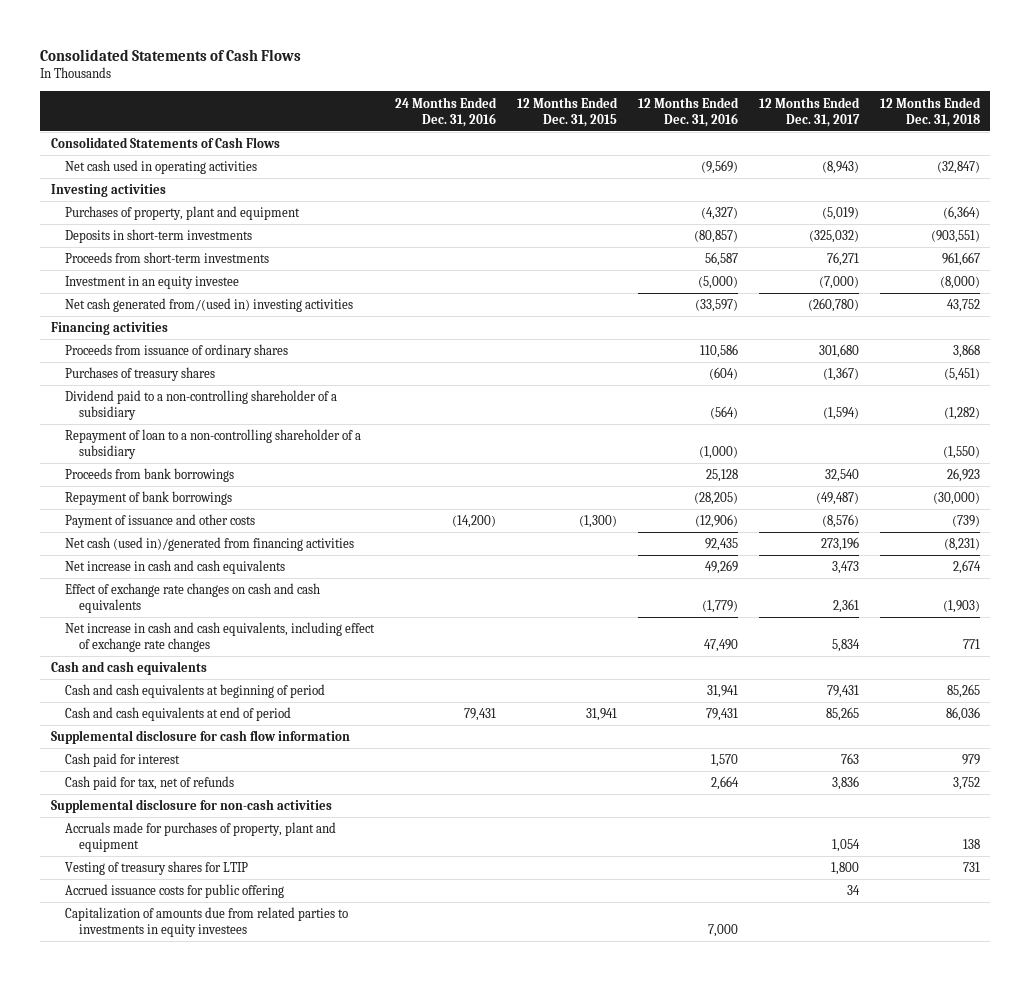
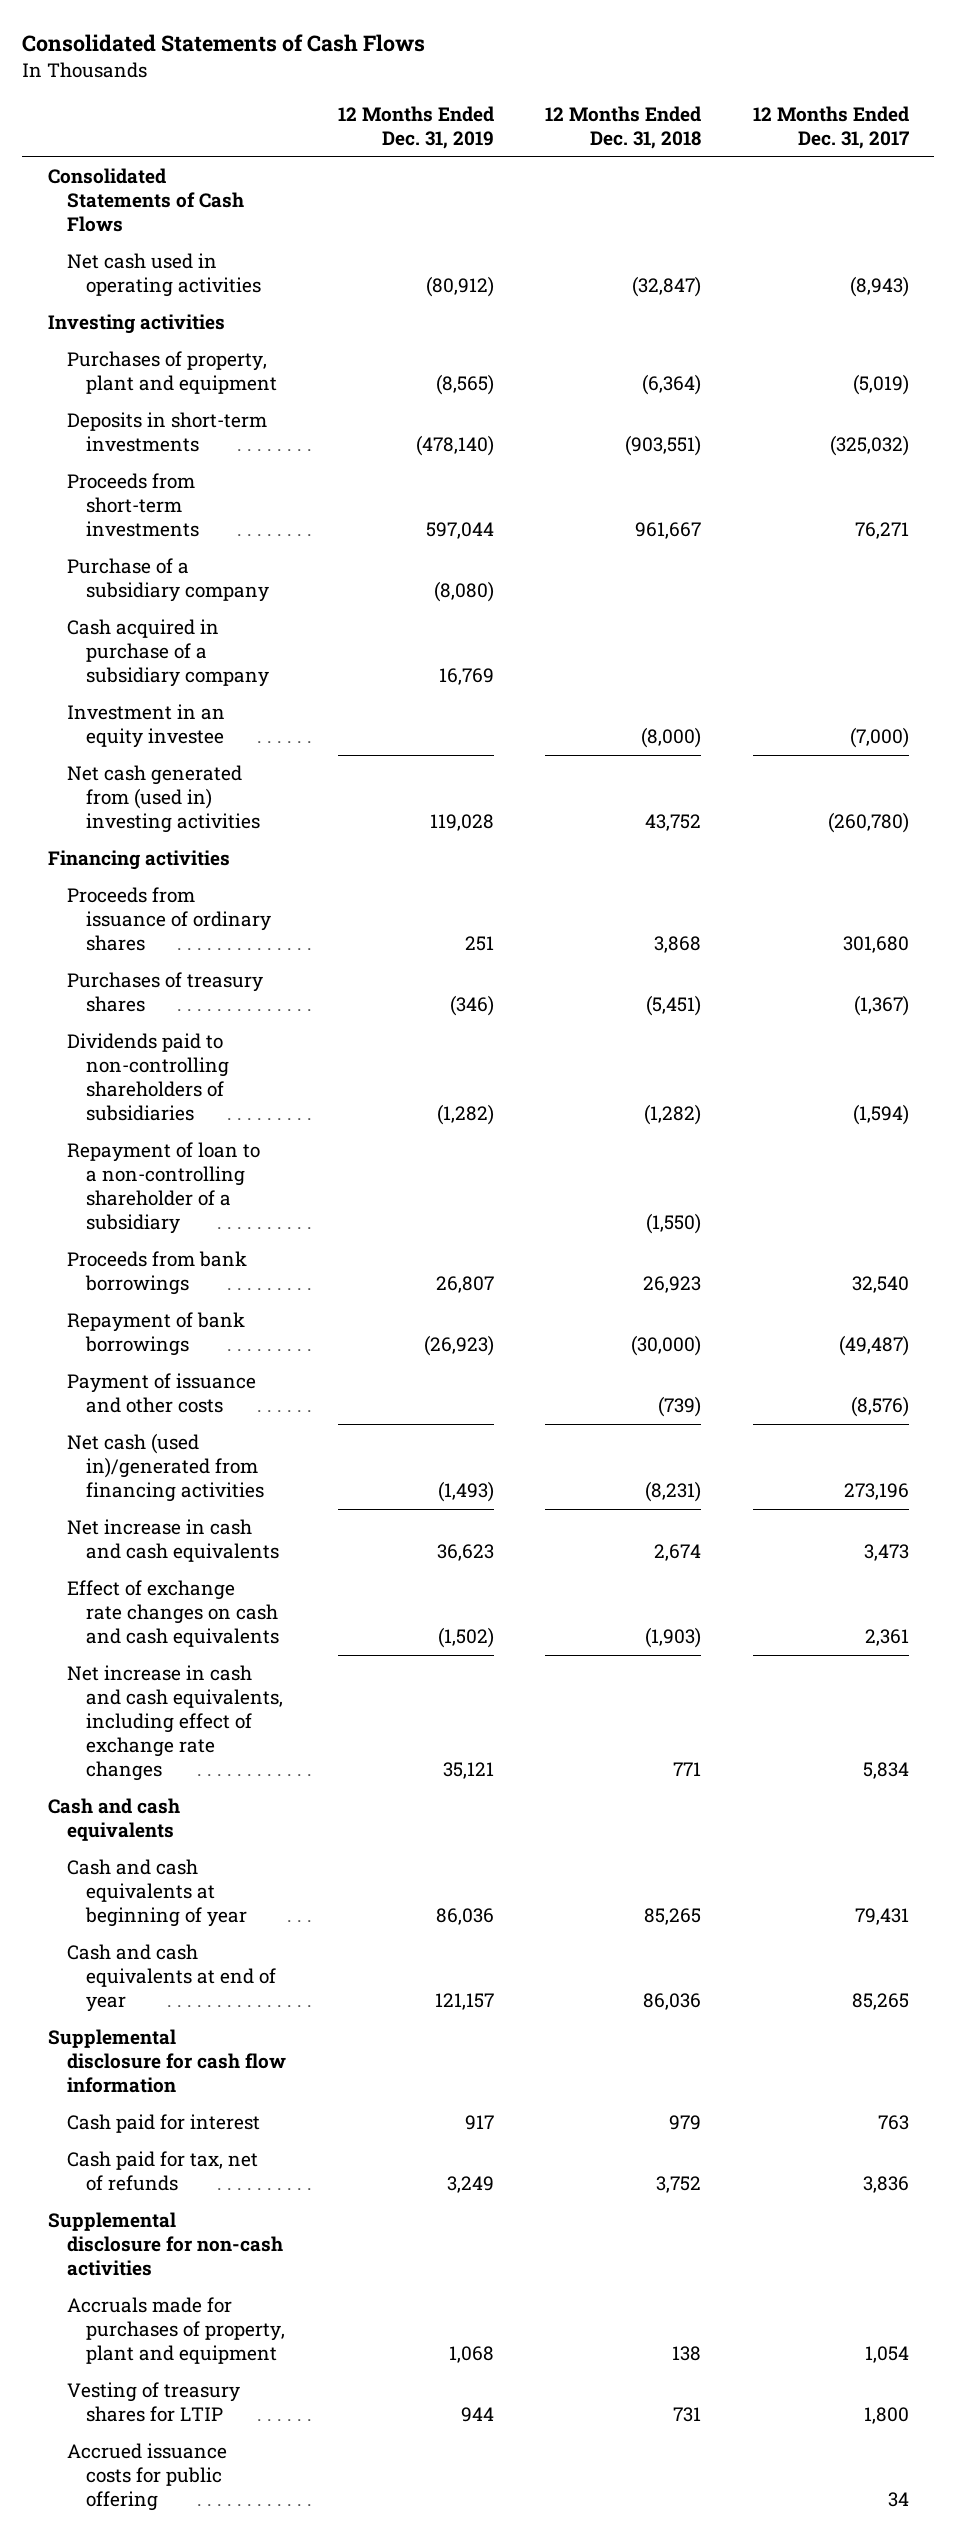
[394,96,497,127] 24 Months Ended Dec. 31, 2016 -> none
[516,96,618,127] 12 Months Ended Dec. 31, 2015 -> none
[637,96,739,127] 12 Months Ended Dec. 31, 2016 -> none
none -> [337,105,494,149] 12 Months Ended Dec. 31, 2019
none -> [67,558,270,603] Purchase of a subsidiary company
none -> [67,619,270,688] Cash acquired in purchase of a subsidiary company
[64,298,353,313] Net cash generated from/(used in) investing activities -> [67,765,261,834] Net cash generated from (used in) investing activities
[64,390,337,421] Dividend paid to a non-controlling shareholder of a subsidiary -> [67,1033,230,1121] Dividends paid to non-controlling shareholders of subsidiaries
[64,684,325,699] Cash and cash equivalents at beginning of period -> [67,1859,248,1928] Cash and cash equivalents at beginning of year
[64,707,291,722] Cash and cash equivalents at end of period -> [67,1944,277,2013] Cash and cash equivalents at end of year
[64,907,348,938] Capitalization of amounts due from related parties to investments in equity investees -> none

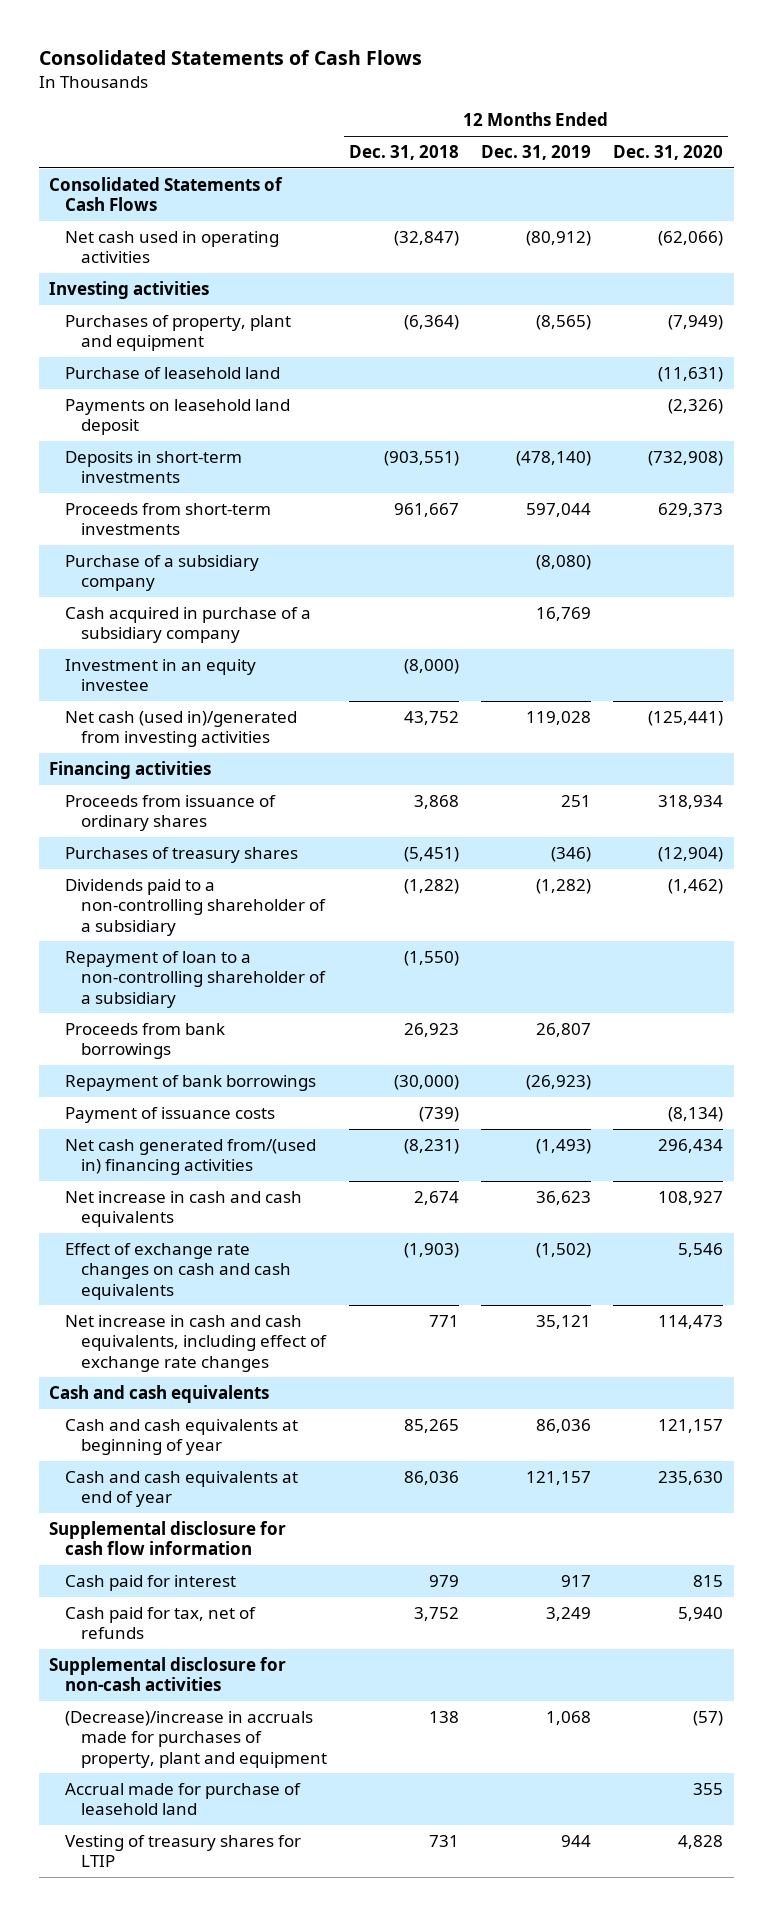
[752,105,909,149] 12 Months Ended Dec. 31, 2017 -> none
none -> [612,144,723,160] Dec. 31, 2020
none -> [65,366,281,379] Purchase of leasehold land
none -> [65,398,291,436] Payments on leasehold land deposit
[67,765,261,834] Net cash generated from (used in) investing activities -> [65,710,298,748] Net cash (used in)/generated from investing activities
[67,1033,230,1121] Dividends paid to non-controlling shareholders of subsidiaries -> [65,878,327,936] Dividends paid to a non-controlling shareholder of a subsidiary
[67,1373,257,1414] Payment of issuance and other costs -> [65,1106,276,1123] Payment of issuance costs
[67,1433,265,1503] Net cash (used in)/generated from financing activities -> [65,1138,317,1176] Net cash generated from/(used in) financing activities
[67,2297,286,2365] Accruals made for purchases of property, plant and equipment -> [65,1710,328,1768] (Decrease)/increase in accruals made for purchases of property, plant and equipment
none -> [65,1782,302,1816] Accrual made for purchase of leasehold land
[67,2443,228,2512] Accrued issuance costs for public offering -> none

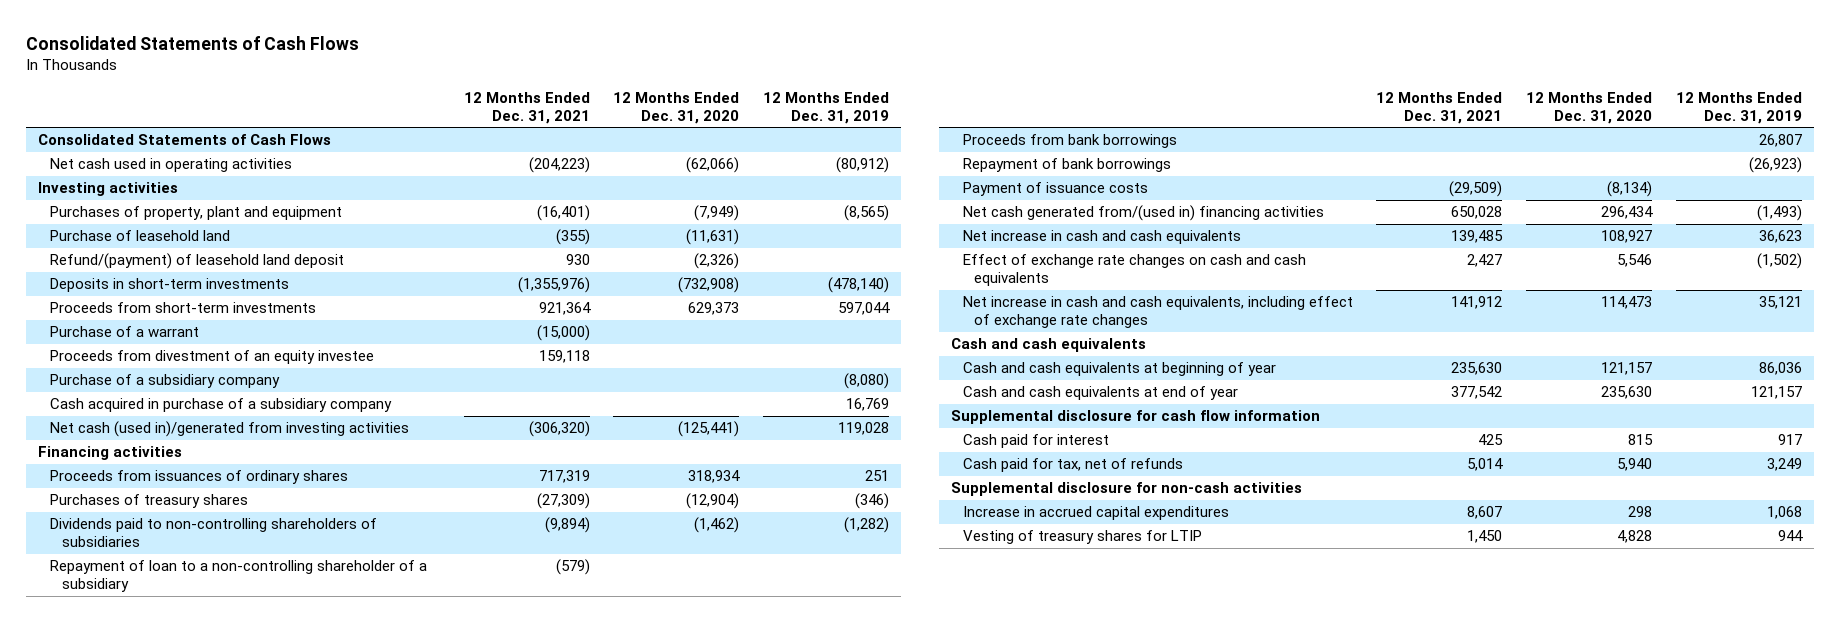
[349,144,460,160] Dec. 31, 2018 -> none
none -> [463,91,590,124] 12 Months Ended Dec. 31, 2021
[65,398,291,436] Payments on leasehold land deposit -> [49,253,344,270] Refund/(payment) of leasehold land deposit
none -> [49,326,199,338] Purchase of a warrant
none -> [49,350,374,365] Proceeds from divestment of an equity investee
[65,658,257,692] Investment in an equity investee -> none
[65,794,277,832] Proceeds from issuance of ordinary shares -> [49,470,348,485] Proceeds from issuances of ordinary shares
[65,878,327,936] Dividends paid to a non-controlling shareholder of a subsidiary -> [49,518,377,548] Dividends paid to non-controlling shareholders of subsidiaries
[65,1710,328,1768] (Decrease)/increase in accruals made for purchases of property, plant and equipment -> none
[65,1782,302,1816] Accrual made for purchase of leasehold land -> none
none -> [962,506,1229,521] Increase in accrued capital expenditures

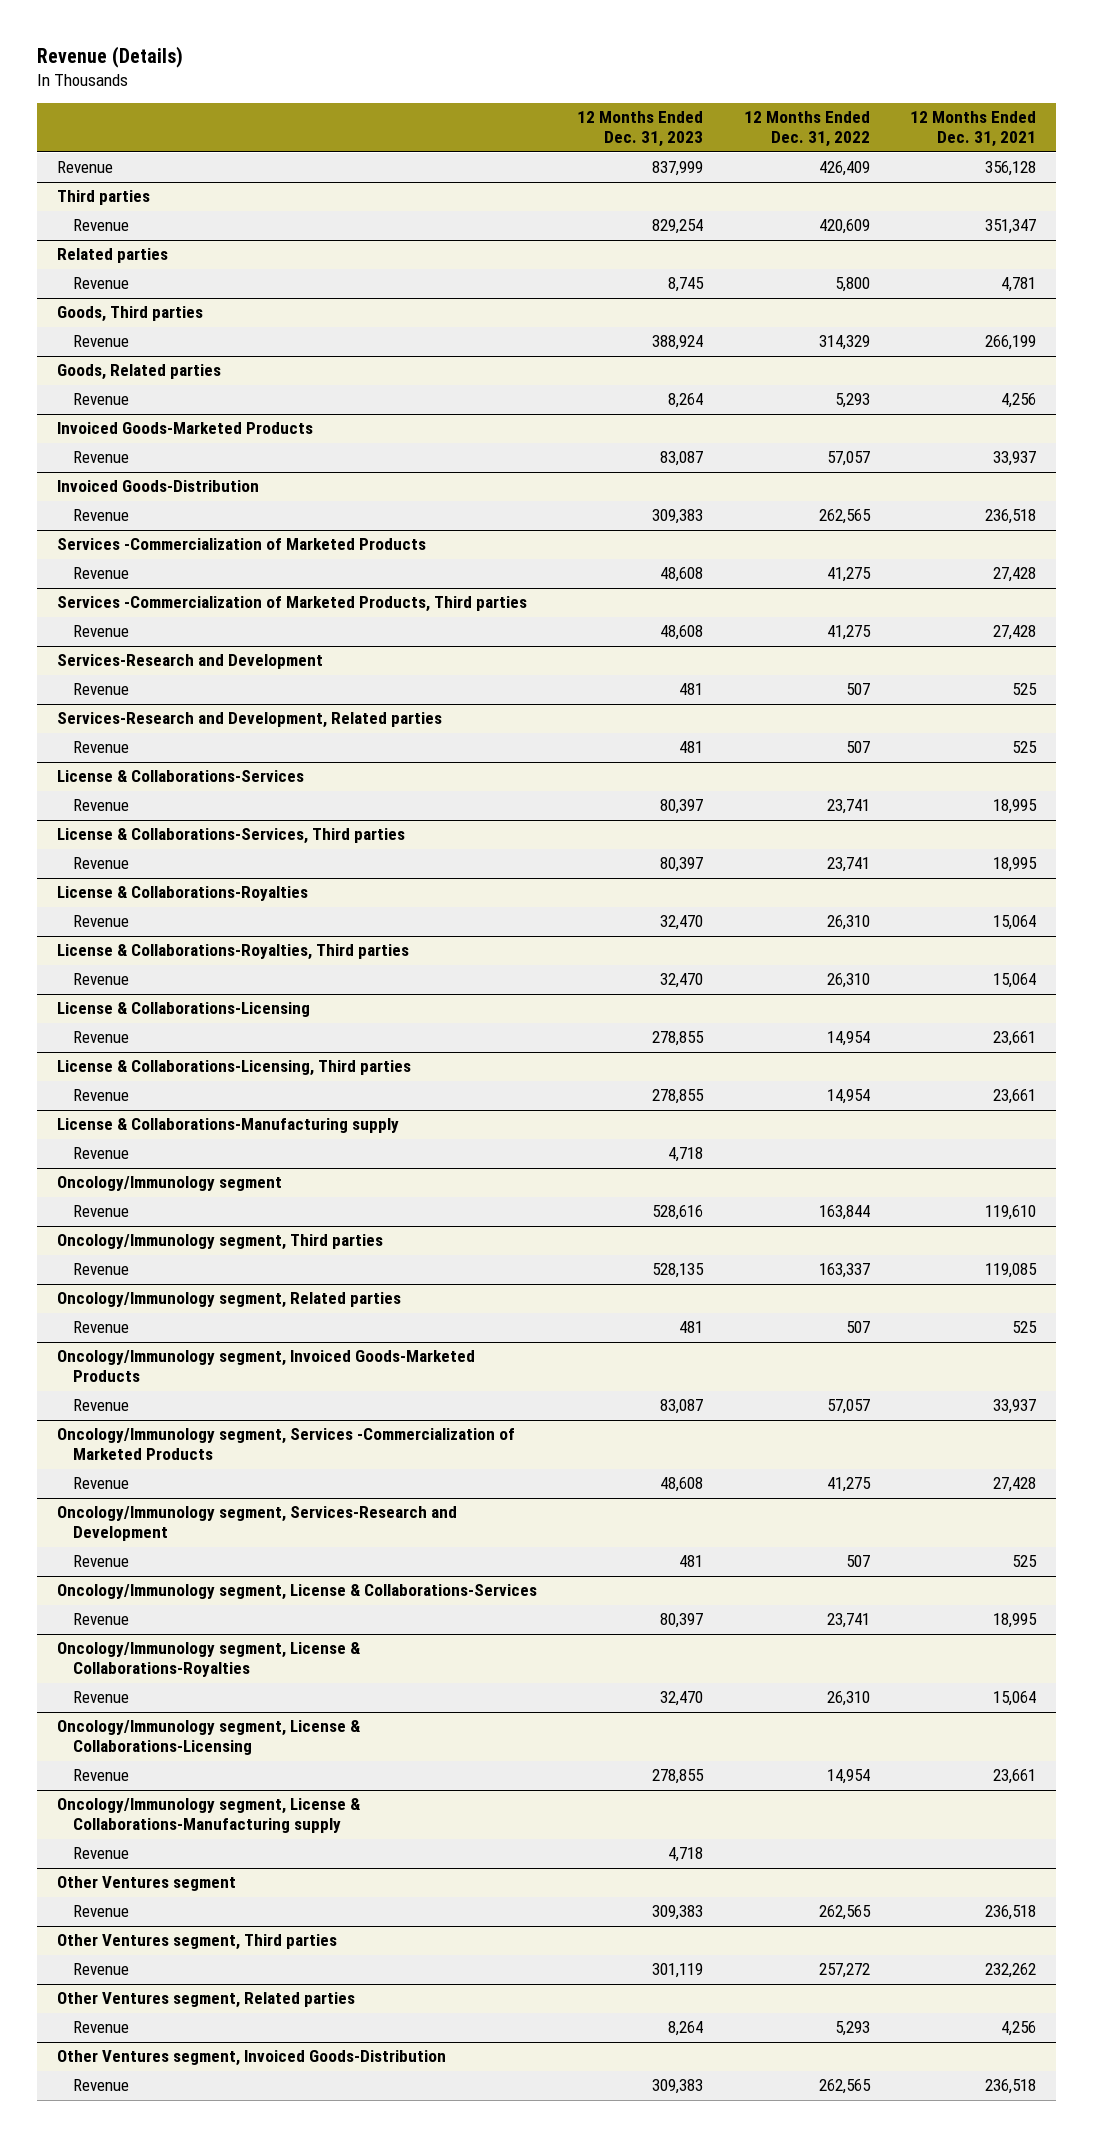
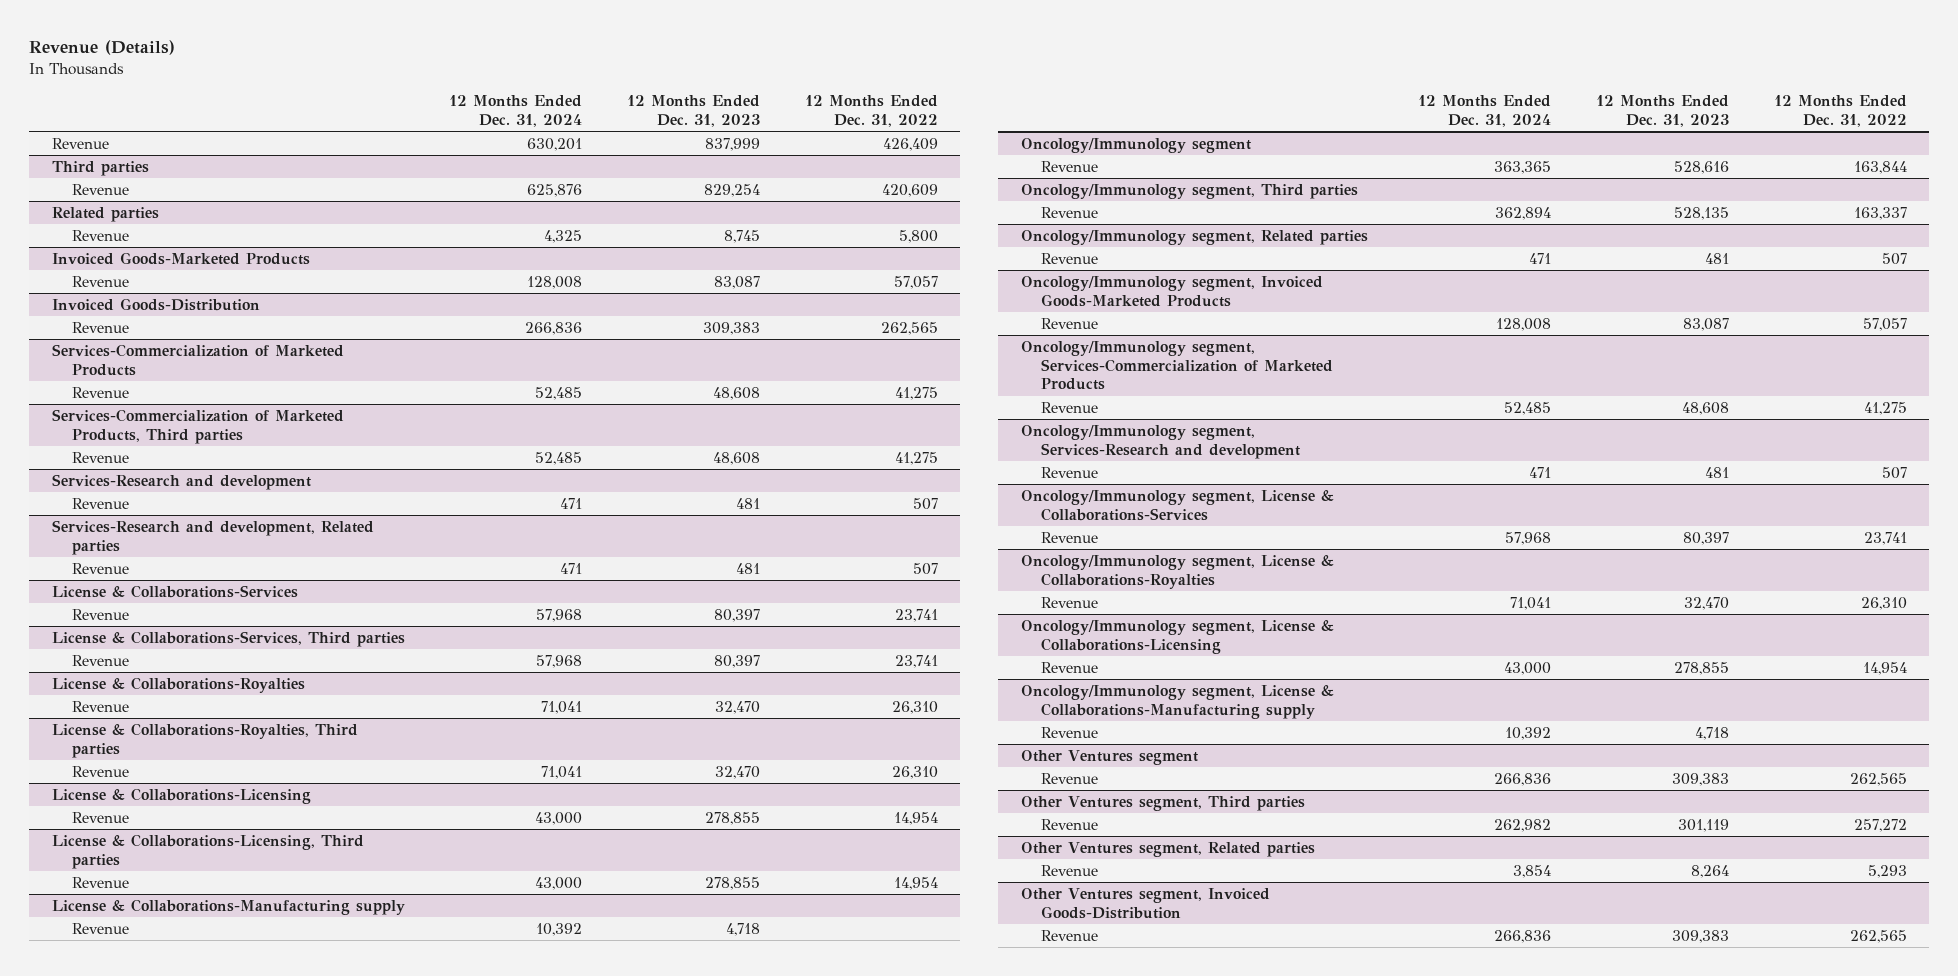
[909,111,1036,148] 12 Months Ended Dec. 31, 2021 -> none
none -> [449,95,583,128] 12 Months Ended Dec. 31, 2024
[57,306,204,323] Goods, Third parties -> none
[72,335,129,348] Revenue -> none
[57,364,222,381] Goods, Related parties -> none
[72,393,129,406] Revenue -> none
[57,538,427,551] Services -Commercialization of Marketed Products -> [51,343,344,376] Services-Commercialization of Marketed Products
[57,596,528,613] Services -Commercialization of Marketed Products, Third parties -> [51,408,344,444] Services-Commercialization of Marketed Products, Third parties
[57,654,324,670] Services-Research and Development -> [51,473,311,490] Services-Research and development
[57,712,443,729] Services-Research and Development, Related parties -> [51,519,374,555] Services-Research and development, Related parties
[57,1428,516,1461] Oncology/Immunology segment, Services -Commercialization of Marketed Products -> [1020,340,1333,391] Oncology/Immunology segment, Services-Commercialization of Marketed Products
[57,1506,458,1542] Oncology/Immunology segment, Services-Research and Development -> [1020,424,1300,459] Oncology/Immunology segment, Services-Research and development

